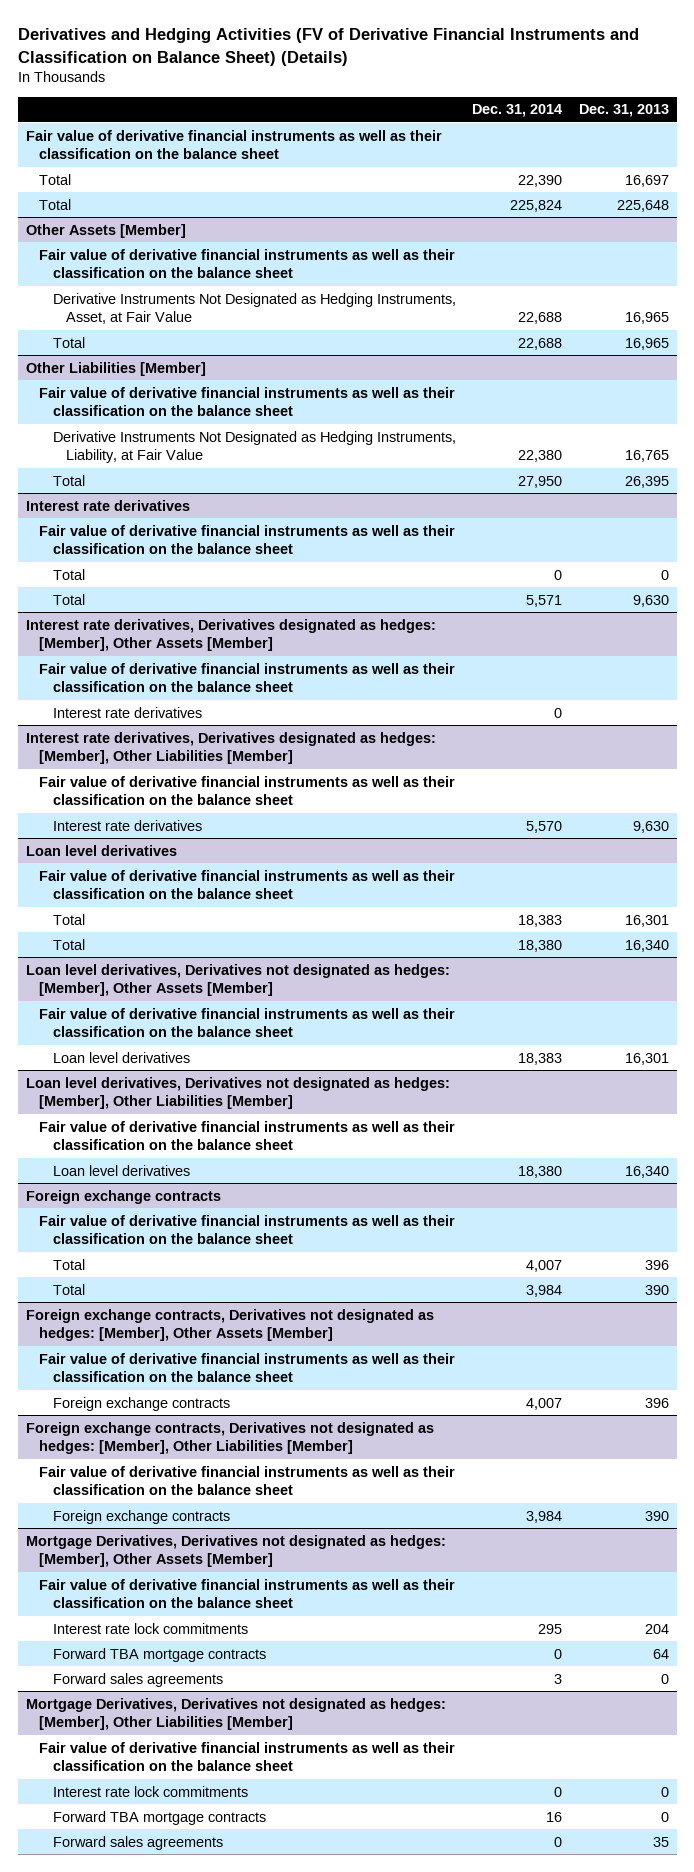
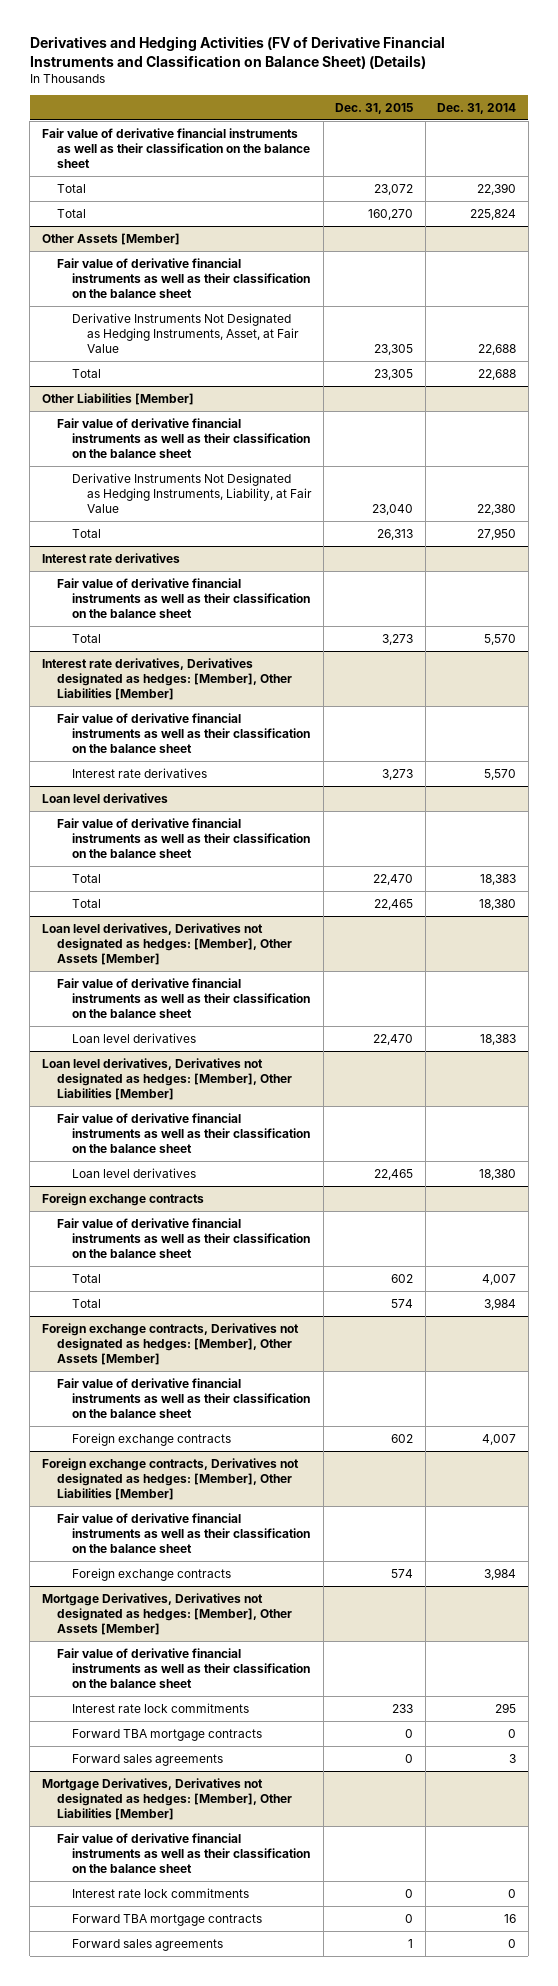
[578,104,669,118] Dec. 31, 2013 -> none
none -> [335,102,414,114] Dec. 31, 2015
[52,593,85,605] Total -> none
[25,618,436,651] Interest rate derivatives, Derivatives designated as hedges: [Member], Other Assets [Member] -> none
[39,662,456,692] Fair value of derivative financial instruments as well as their classification on the balance sheet -> none
[52,706,202,718] Interest rate derivatives -> none
[554,569,563,580] 0 -> [484,633,517,645] 5,570

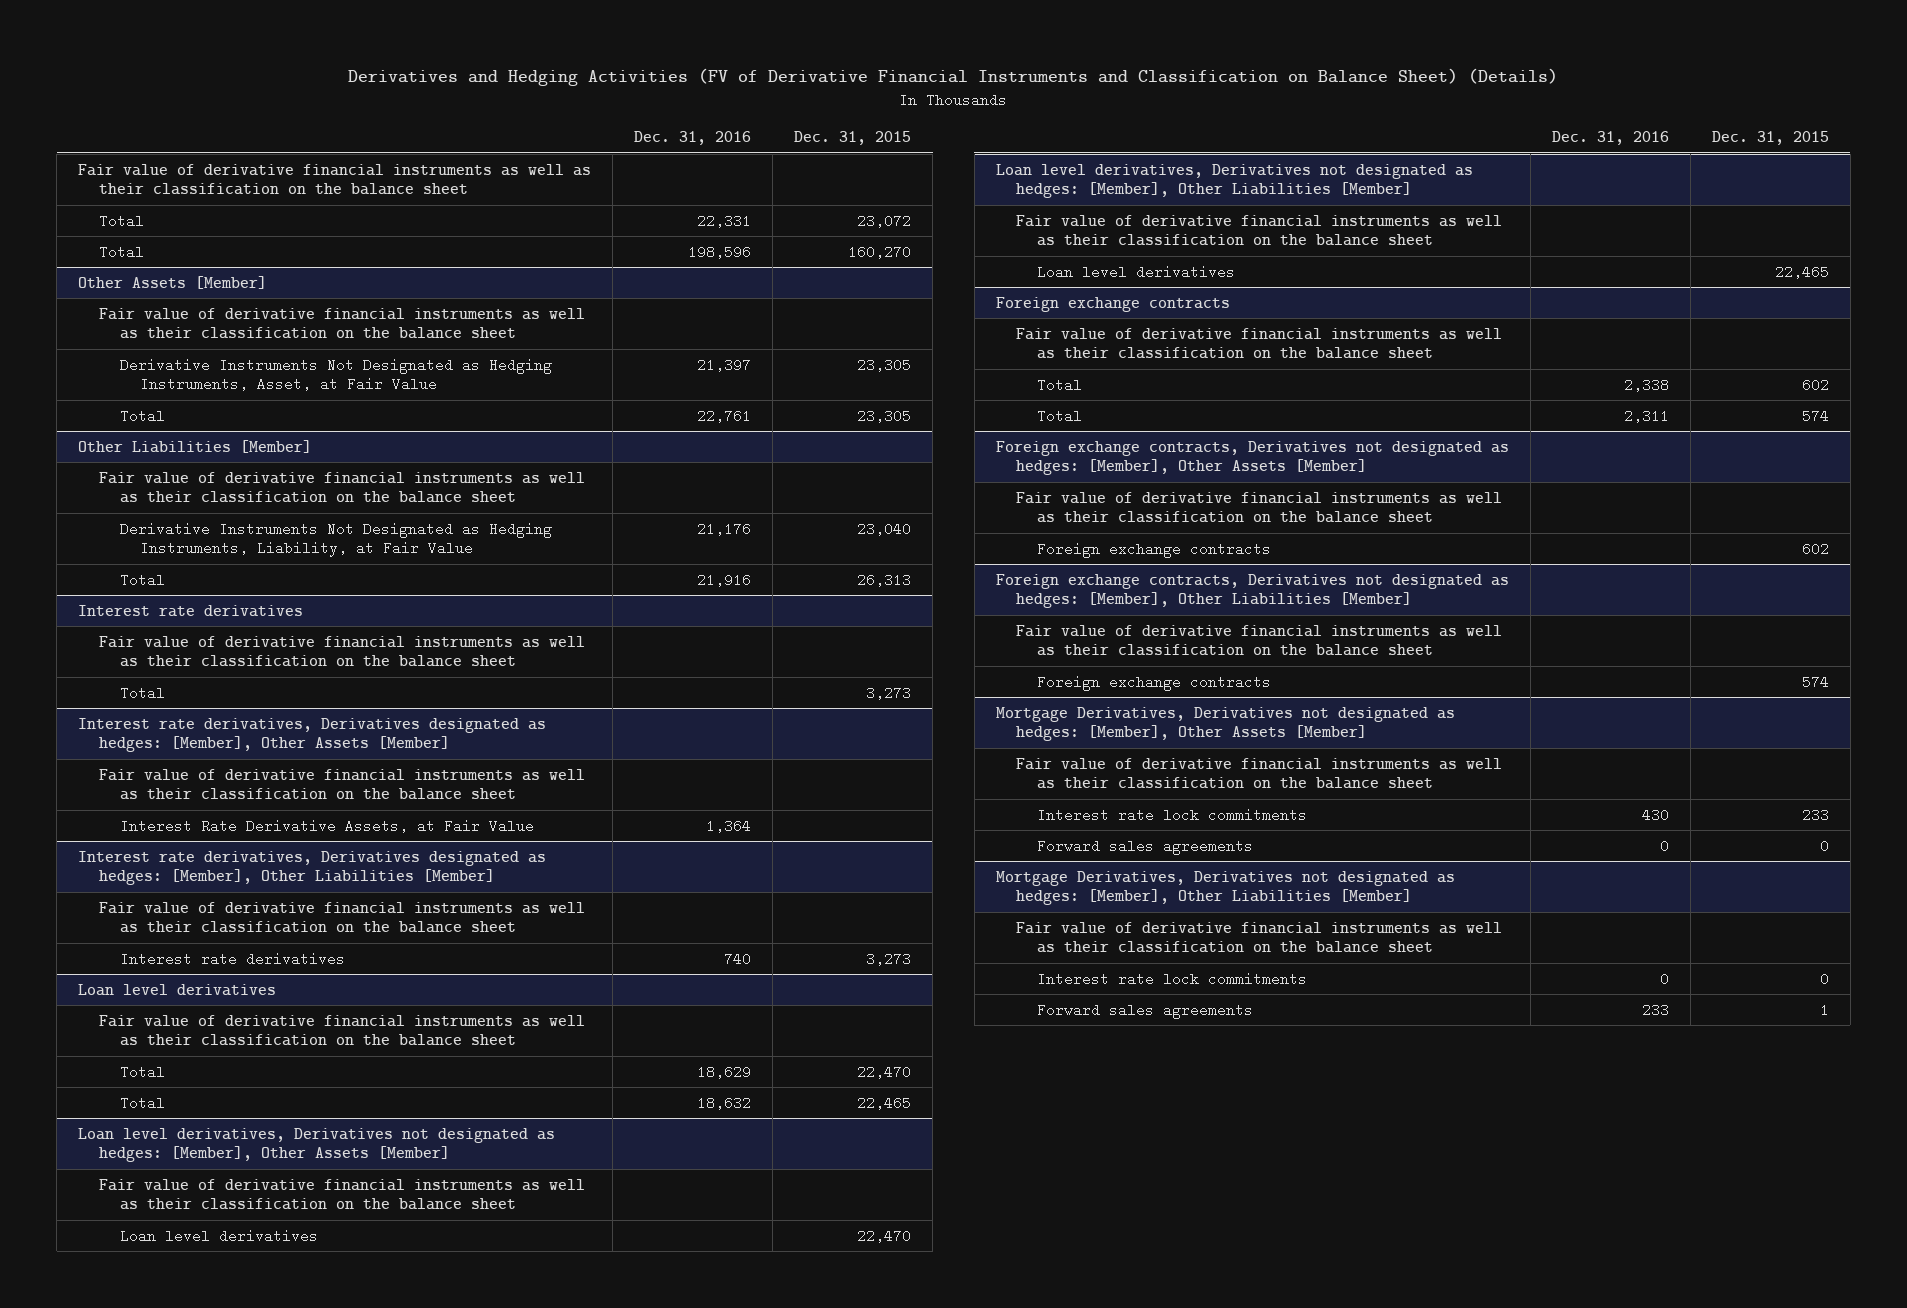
[437,102,517,114] Dec. 31, 2014 -> none
none -> [634,131,752,146] Dec. 31, 2016
none -> [78,717,547,753] Interest rate derivatives, Derivatives designated as hedges: [Member], Other Assets [Member]
none -> [98,768,585,801] Fair value of derivative financial instruments as well as their classification on the balance sheet
none -> [119,818,534,833] Interest Rate Derivative Assets, at Fair Value
[71,1728,262,1741] Forward TBA mortgage contracts -> none
[71,1913,262,1926] Forward TBA mortgage contracts -> none

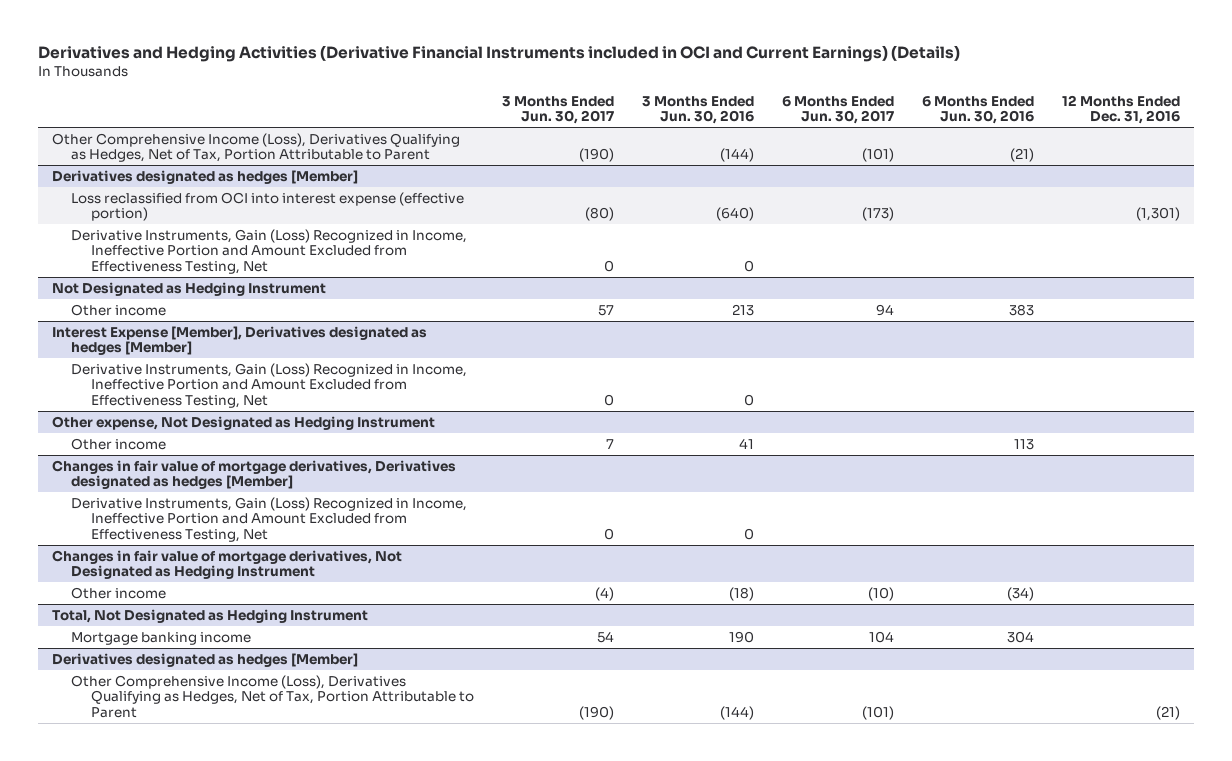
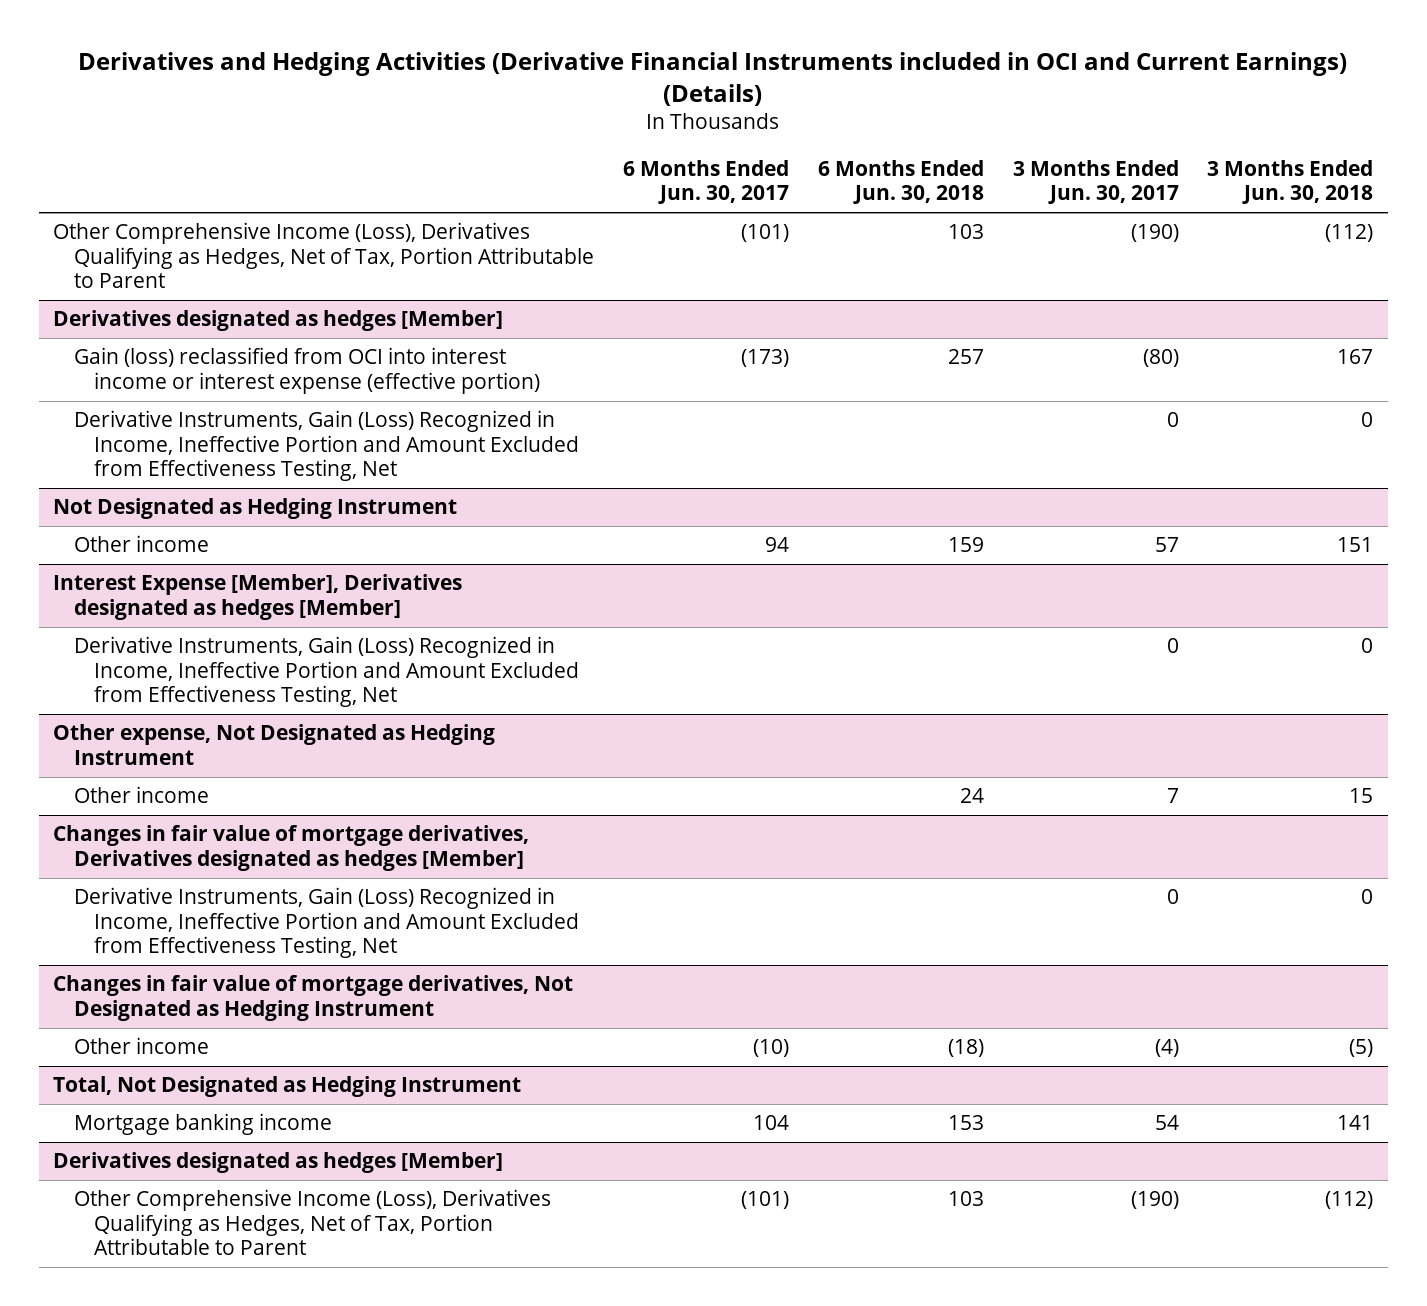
[642,95,755,124] 3 Months Ended Jun. 30, 2016 -> none
[921,95,1034,124] 6 Months Ended Jun. 30, 2016 -> none
[1061,94,1180,124] 12 Months Ended Dec. 31, 2016 -> none
none -> [817,159,984,205] 6 Months Ended Jun. 30, 2018
none -> [1207,159,1374,205] 3 Months Ended Jun. 30, 2018
[71,191,465,222] Loss reclassified from OCI into interest expense (effective portion) -> [73,347,541,394] Gain (loss) reclassified from OCI into interest income or interest expense (effective portion)

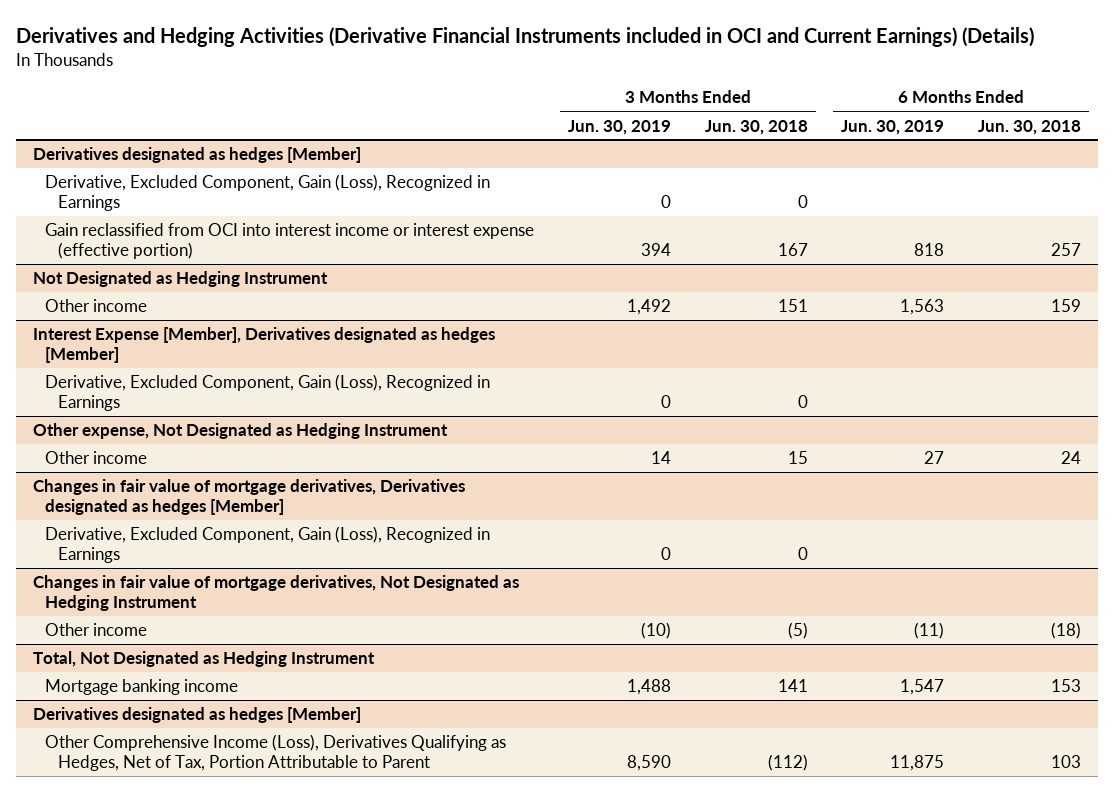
[622,159,789,205] 6 Months Ended Jun. 30, 2017 -> none
[1012,159,1179,205] 3 Months Ended Jun. 30, 2017 -> none
none -> [567,119,671,135] Jun. 30, 2019
none -> [841,119,945,135] Jun. 30, 2019
[53,222,594,289] Other Comprehensive Income (Loss), Derivatives Qualifying as Hedges, Net of Tax, Portion Attributable to Parent -> none
[73,410,580,482] Derivative Instruments, Gain (Loss) Recognized in Income, Ineffective Portion and Amount Excluded from Effectiveness Testing, Net -> none
none -> [45,174,491,212] Derivative, Excluded Component, Gain (Loss), Recognized in Earnings
[73,347,541,394] Gain (loss) reclassified from OCI into interest income or interest expense (effective portion) -> [45,223,535,260] Gain reclassified from OCI into interest income or interest expense (effective portion)
[73,636,580,708] Derivative Instruments, Gain (Loss) Recognized in Income, Ineffective Portion and Amount Excluded from Effectiveness Testing, Net -> none
none -> [45,374,491,412] Derivative, Excluded Component, Gain (Loss), Recognized in Earnings
[73,887,580,959] Derivative Instruments, Gain (Loss) Recognized in Income, Ineffective Portion and Amount Excluded from Effectiveness Testing, Net -> none
none -> [45,526,491,564] Derivative, Excluded Component, Gain (Loss), Recognized in Earnings

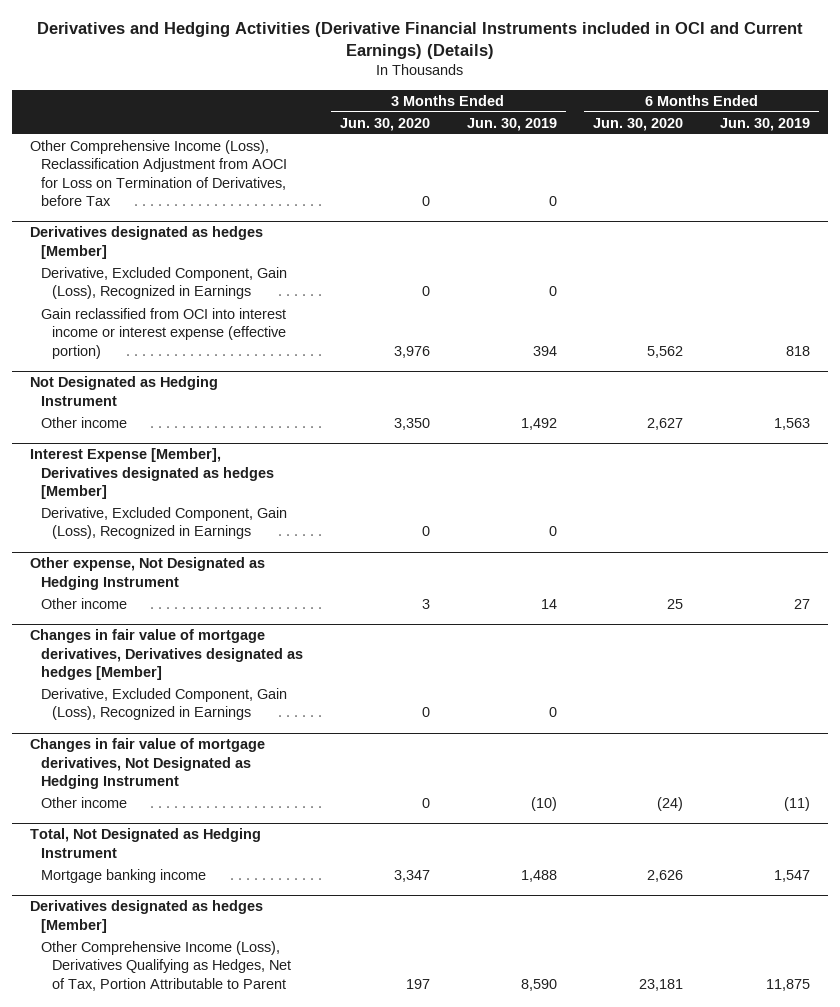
[704,119,808,135] Jun. 30, 2018 -> none
[977,119,1081,135] Jun. 30, 2018 -> none
none -> [339,117,430,131] Jun. 30, 2020
none -> [593,117,684,131] Jun. 30, 2020
none -> [30,139,288,207] Other Comprehensive Income (Loss), Reclassification Adjustment from AOCI for Loss on Termination of Derivatives, before Tax

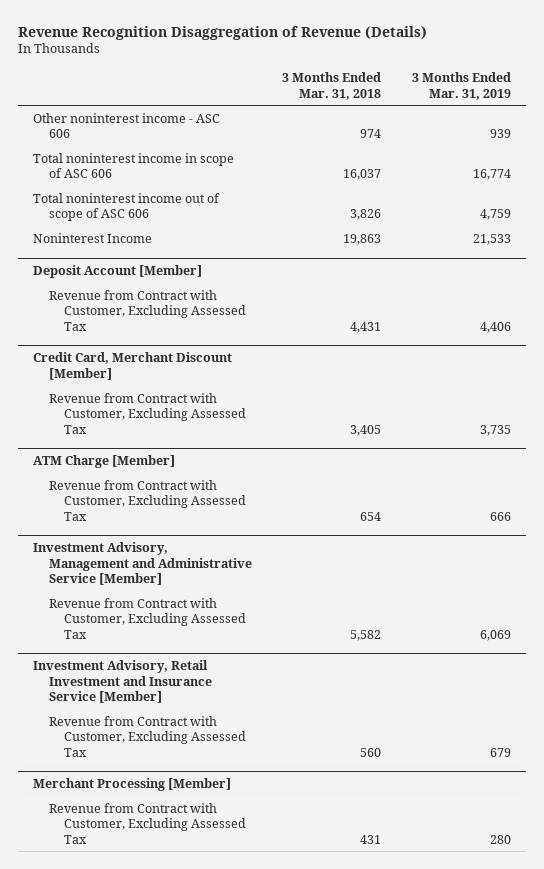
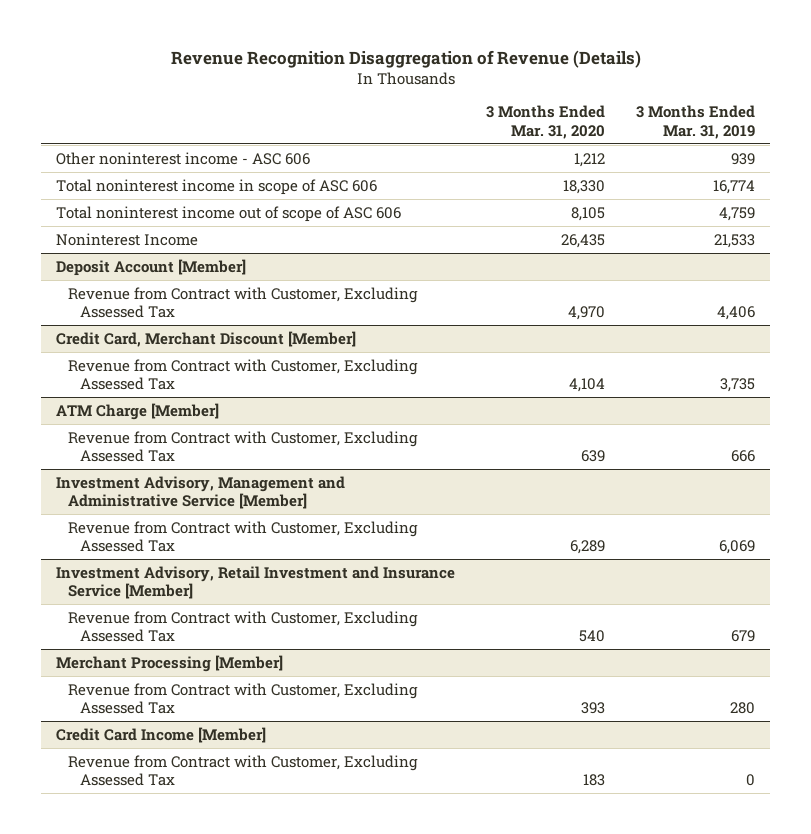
[282,72,382,100] 3 Months Ended Mar. 31, 2018 -> none
none -> [486,105,606,139] 3 Months Ended Mar. 31, 2020
none -> [56,726,267,743] Credit Card Income [Member]
none -> [68,754,419,786] Revenue from Contract with Customer, Excluding Assessed Tax

